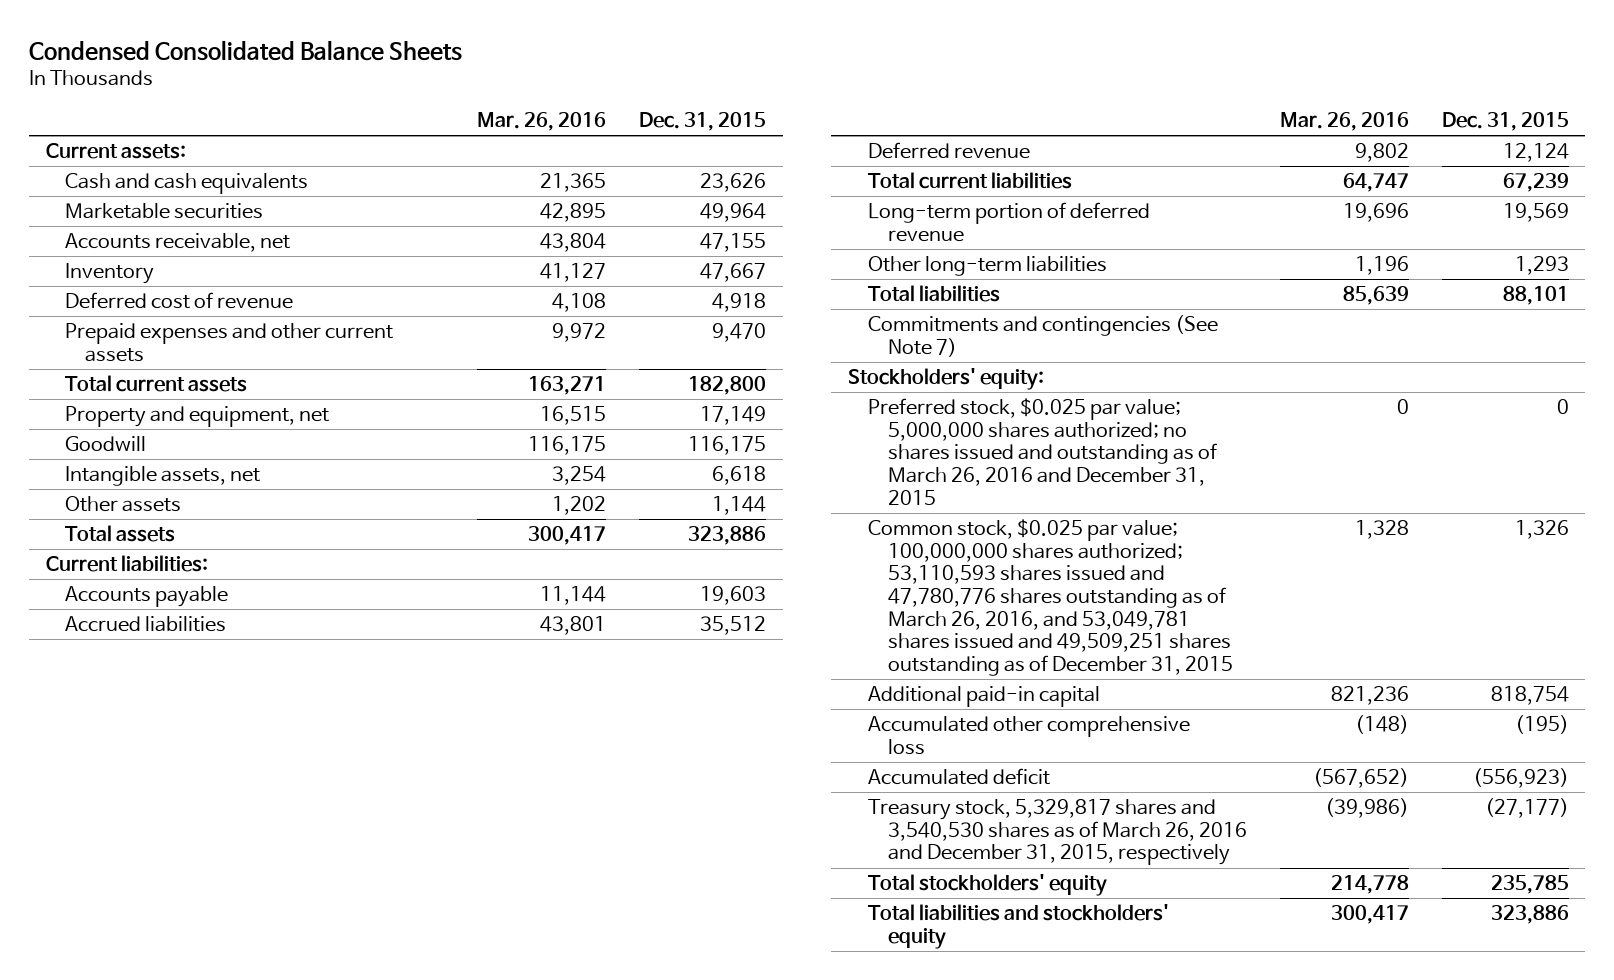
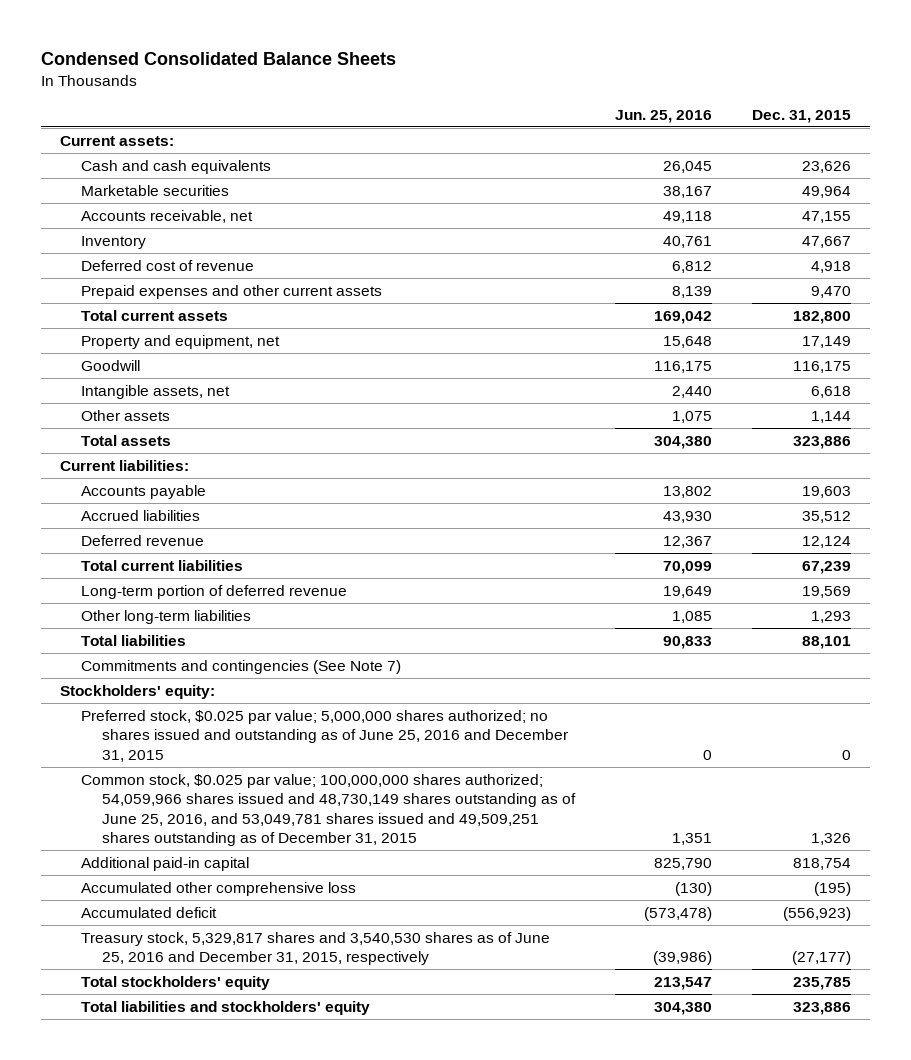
[477,111,607,131] Mar. 26, 2016 -> none
none -> [615,109,713,123] Jun. 25, 2016
[867,398,1217,505] Preferred stock, $0.025 par value; 5,000,000 shares authorized; no shares issued and outstanding as of March 26, 2016 and December 31, 2015 -> [81,709,569,762] Preferred stock, $0.025 par value; 5,000,000 shares authorized; no shares issued and outstanding as of June 25, 2016 and December 31, 2015
[867,519,1233,676] Common stock, $0.025 par value; 100,000,000 shares authorized; 53,110,593 shares issued and 47,780,776 shares outstanding as of March 26, 2016, and 53,049,781 shares issued and 49,509,251 shares outstanding as of December 31, 2015 -> [81,773,577,846] Common stock, $0.025 par value; 100,000,000 shares authorized; 54,059,966 shares issued and 48,730,149 shares outstanding as of June 25, 2016, and 53,049,781 shares issued and 49,509,251 shares outstanding as of December 31, 2015
[867,799,1247,866] Treasury stock, 5,329,817 shares and 3,540,530 shares as of March 26, 2016 and December 31, 2015, respectively -> [81,931,551,966] Treasury stock, 5,329,817 shares and 3,540,530 shares as of June 25, 2016 and December 31, 2015, respectively

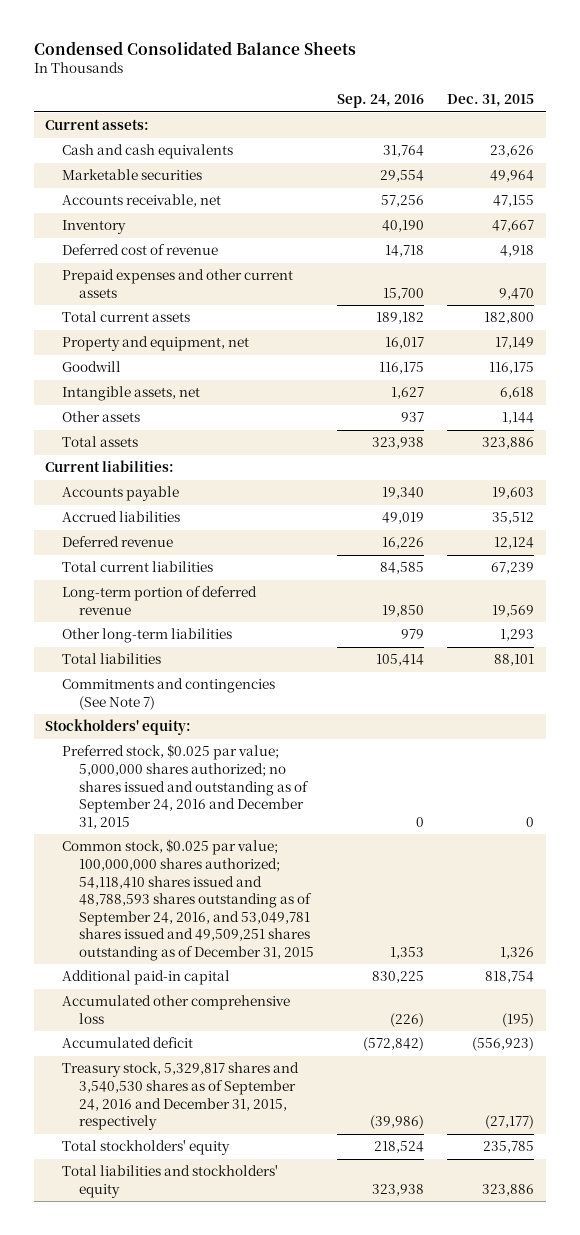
[615,109,713,123] Jun. 25, 2016 -> none
none -> [337,94,425,109] Sep. 24, 2016
[81,709,569,762] Preferred stock, $0.025 par value; 5,000,000 shares authorized; no shares issued and outstanding as of June 25, 2016 and December 31, 2015 -> [62,744,309,829] Preferred stock, $0.025 par value; 5,000,000 shares authorized; no shares issued and outstanding as of September 24, 2016 and December 31, 2015
[81,773,577,846] Common stock, $0.025 par value; 100,000,000 shares authorized; 54,059,966 shares issued and 48,730,149 shares outstanding as of June 25, 2016, and 53,049,781 shares issued and 49,509,251 shares outstanding as of December 31, 2015 -> [62,839,314,961] Common stock, $0.025 par value; 100,000,000 shares authorized; 54,118,410 shares issued and 48,788,593 shares outstanding as of September 24, 2016, and 53,049,781 shares issued and 49,509,251 shares outstanding as of December 31, 2015
[81,931,551,966] Treasury stock, 5,329,817 shares and 3,540,530 shares as of June 25, 2016 and December 31, 2015, respectively -> [62,1062,300,1131] Treasury stock, 5,329,817 shares and 3,540,530 shares as of September 24, 2016 and December 31, 2015, respectively

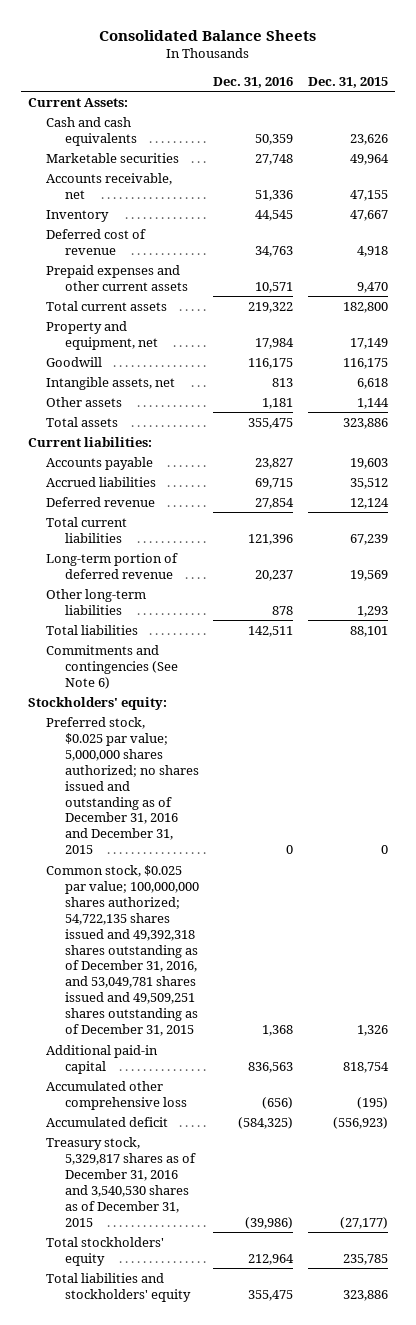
[33,40,356,55] Condensed Consolidated Balance Sheets -> [98,29,316,41] Consolidated Balance Sheets
[337,94,425,109] Sep. 24, 2016 -> none
none -> [213,76,294,88] Dec. 31, 2016
[45,119,150,131] Current assets: -> [27,97,128,107] Current Assets:
[62,678,276,711] Commitments and contingencies (See Note 7) -> [46,644,178,689] Commitments and contingencies (See Note 6)
[62,744,309,829] Preferred stock, $0.025 par value; 5,000,000 shares authorized; no shares issued and outstanding as of September 24, 2016 and December 31, 2015 -> [46,716,199,855] Preferred stock, $0.025 par value; 5,000,000 shares authorized; no shares issued and outstanding as of December 31, 2016 and December 31, 2015
[62,839,314,961] Common stock, $0.025 par value; 100,000,000 shares authorized; 54,118,410 shares issued and 48,788,593 shares outstanding as of September 24, 2016, and 53,049,781 shares issued and 49,509,251 shares outstanding as of December 31, 2015 -> [46,864,199,1037] Common stock, $0.025 par value; 100,000,000 shares authorized; 54,722,135 shares issued and 49,392,318 shares outstanding as of December 31, 2016, and 53,049,781 shares issued and 49,509,251 shares outstanding as of December 31, 2015
[62,1062,300,1131] Treasury stock, 5,329,817 shares and 3,540,530 shares as of September 24, 2016 and December 31, 2015, respectively -> [46,1136,196,1227] Treasury stock, 5,329,817 shares as of December 31, 2016 and 3,540,530 shares as of December 31, 2015

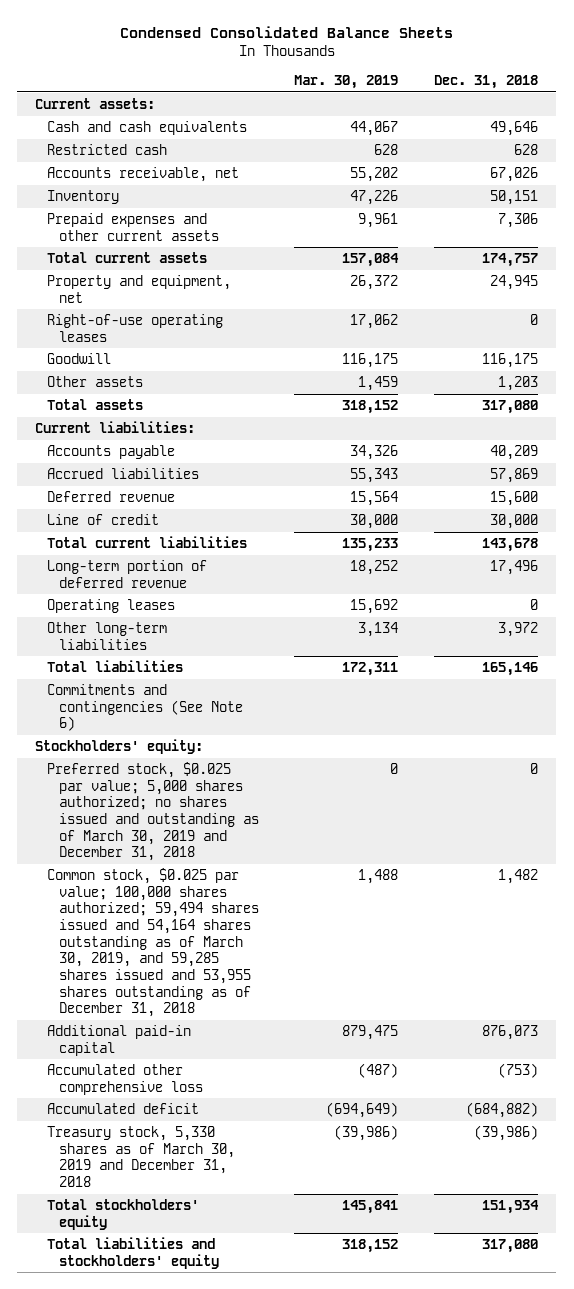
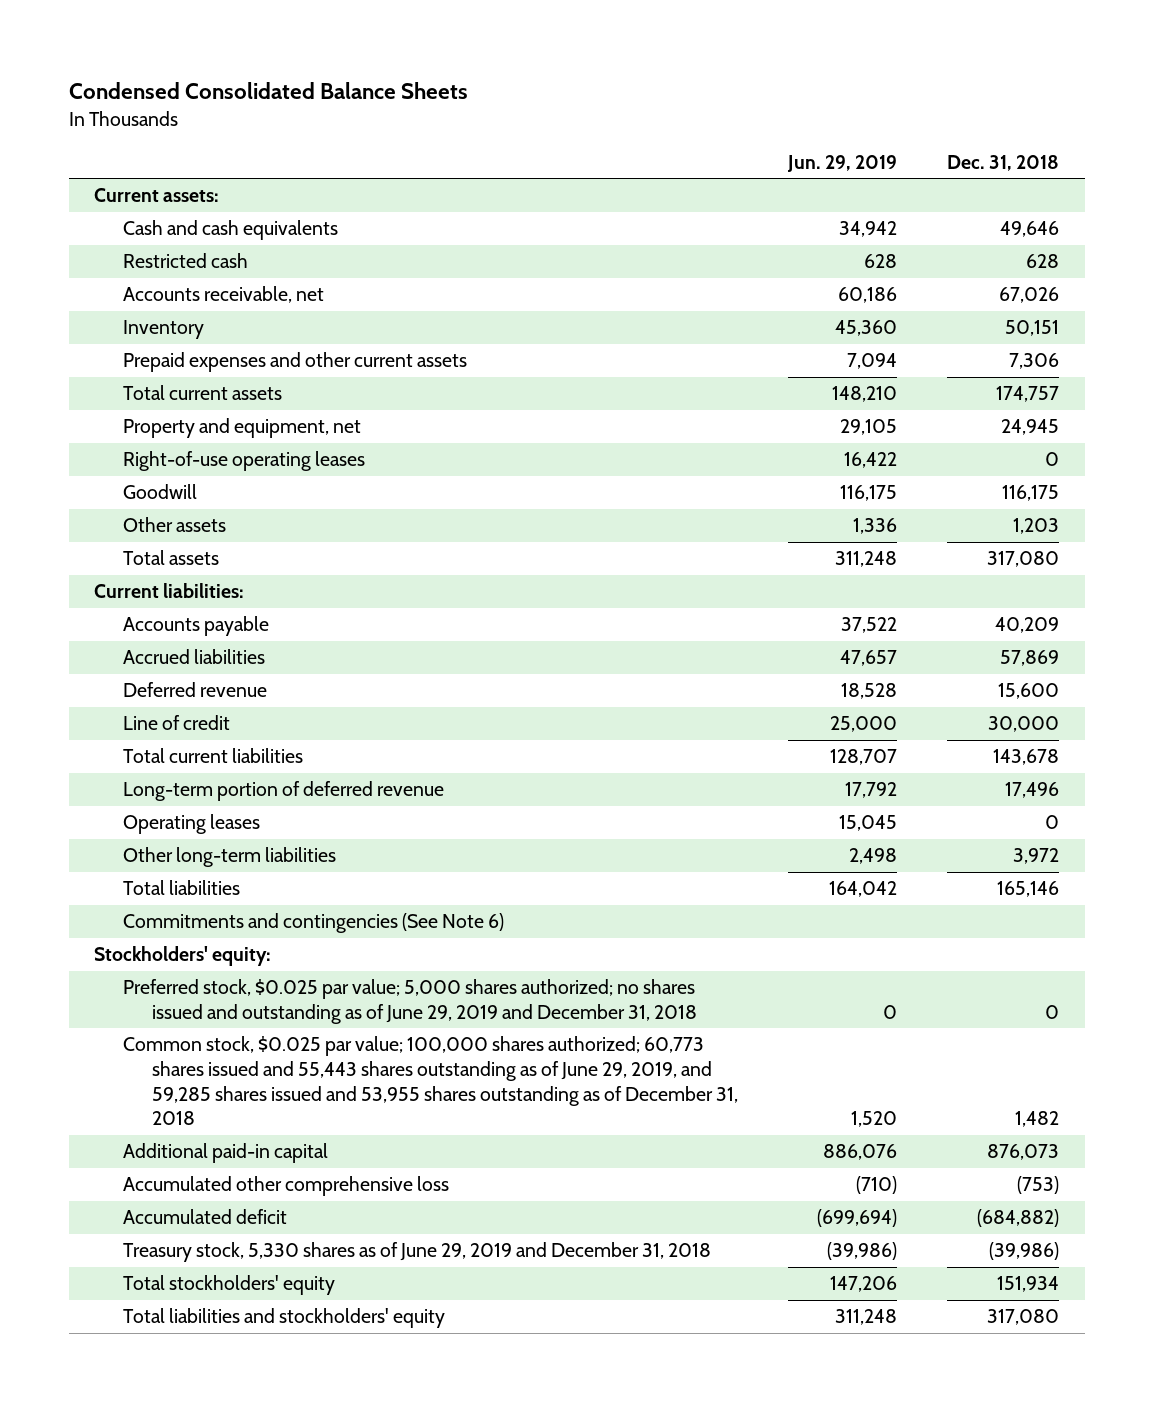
[294,74,399,89] Mar. 30, 2019 -> none
none -> [787,154,898,172] Jun. 29, 2019
[46,761,259,862] Preferred stock, $0.025 par value; 5,000 shares authorized; no shares issued and outstanding as of March 30, 2019 and December 31, 2018 -> [122,979,697,1024] Preferred stock, $0.025 par value; 5,000 shares authorized; no shares issued and outstanding as of June 29, 2019 and December 31, 2018
[46,867,259,1018] Common stock, $0.025 par value; 100,000 shares authorized; 59,494 shares issued and 54,164 shares outstanding as of March 30, 2019, and 59,285 shares issued and 53,955 shares outstanding as of December 31, 2018 -> [122,1036,738,1126] Common stock, $0.025 par value; 100,000 shares authorized; 60,773 shares issued and 55,443 shares outstanding as of June 29, 2019, and 59,285 shares issued and 53,955 shares outstanding as of December 31, 2018
[46,1125,235,1187] Treasury stock, 5,330 shares as of March 30, 2019 and December 31, 2018 -> [122,1242,711,1263] Treasury stock, 5,330 shares as of June 29, 2019 and December 31, 2018

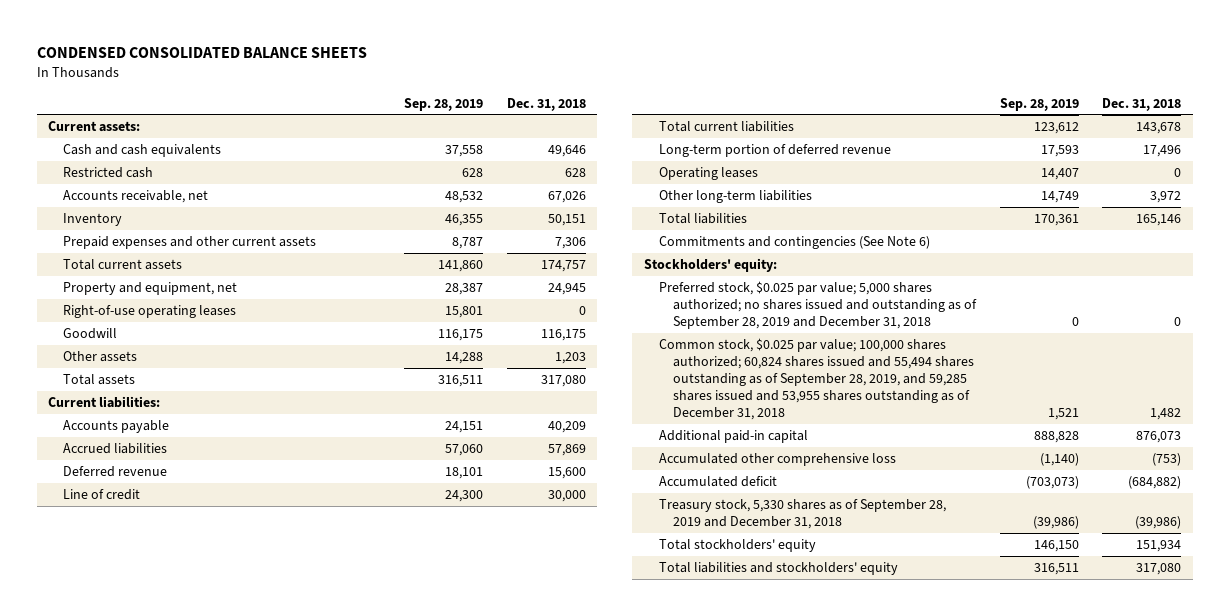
[68,82,468,100] Condensed Consolidated Balance Sheets -> [36,47,367,59] CONDENSED CONSOLIDATED BALANCE SHEETS
[787,154,898,172] Jun. 29, 2019 -> none
none -> [404,97,484,111] Sep. 28, 2019
[122,979,697,1024] Preferred stock, $0.025 par value; 5,000 shares authorized; no shares issued and outstanding as of June 29, 2019 and December 31, 2018 -> [658,281,978,330] Preferred stock, $0.025 par value; 5,000 shares authorized; no shares issued and outstanding as of September 28, 2019 and December 31, 2018
[122,1036,738,1126] Common stock, $0.025 par value; 100,000 shares authorized; 60,773 shares issued and 55,443 shares outstanding as of June 29, 2019, and 59,285 shares issued and 53,955 shares outstanding as of December 31, 2018 -> [658,338,975,421] Common stock, $0.025 par value; 100,000 shares authorized; 60,824 shares issued and 55,494 shares outstanding as of September 28, 2019, and 59,285 shares issued and 53,955 shares outstanding as of December 31, 2018
[122,1242,711,1263] Treasury stock, 5,330 shares as of June 29, 2019 and December 31, 2018 -> [658,499,946,530] Treasury stock, 5,330 shares as of September 28, 2019 and December 31, 2018

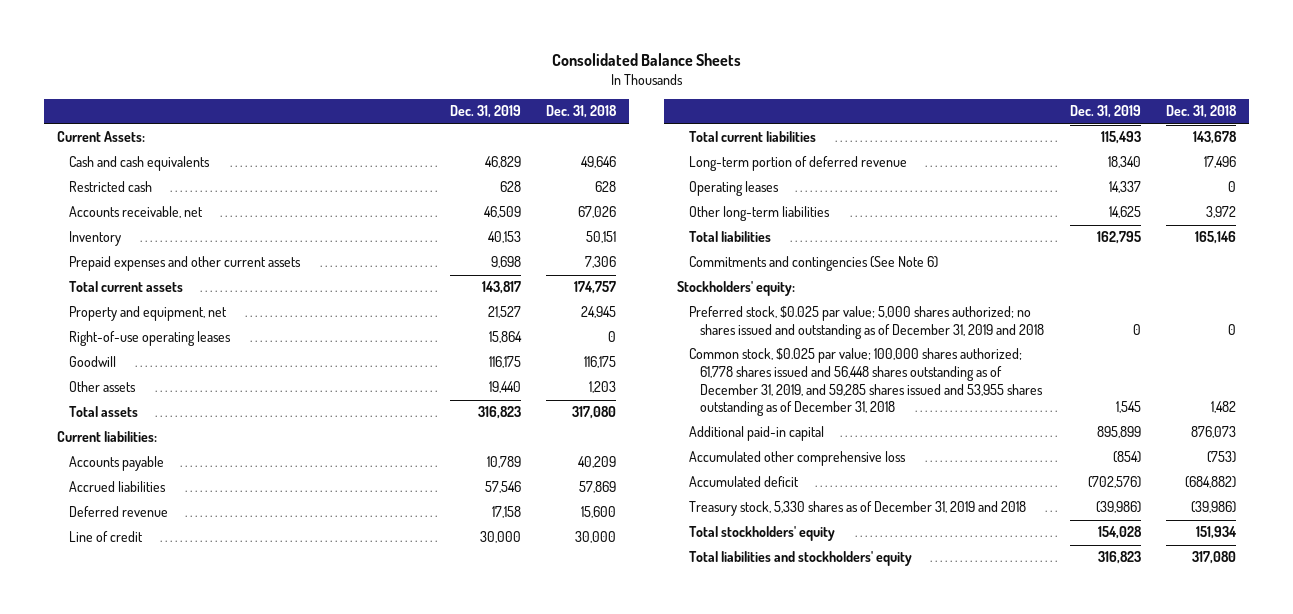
[36,47,367,59] CONDENSED CONSOLIDATED BALANCE SHEETS -> [551,53,741,67] Consolidated Balance Sheets
[404,97,484,111] Sep. 28, 2019 -> none
none -> [449,105,521,119] Dec. 31, 2019
[48,121,141,133] Current assets: -> [56,131,145,143] Current Assets:
[658,281,978,330] Preferred stock, $0.025 par value; 5,000 shares authorized; no shares issued and outstanding as of September 28, 2019 and December 31, 2018 -> [688,306,1045,340] Preferred stock, $0.025 par value; 5,000 shares authorized; no shares issued and outstanding as of December 31, 2019 and 2018
[658,338,975,421] Common stock, $0.025 par value; 100,000 shares authorized; 60,824 shares issued and 55,494 shares outstanding as of September 28, 2019, and 59,285 shares issued and 53,955 shares outstanding as of December 31, 2018 -> [688,348,1044,417] Common stock, $0.025 par value; 100,000 shares authorized; 61,778 shares issued and 56,448 shares outstanding as of December 31, 2019, and 59,285 shares issued and 53,955 shares outstanding as of December 31, 2018
[658,499,946,530] Treasury stock, 5,330 shares as of September 28, 2019 and December 31, 2018 -> [688,501,1026,517] Treasury stock, 5,330 shares as of December 31, 2019 and 2018

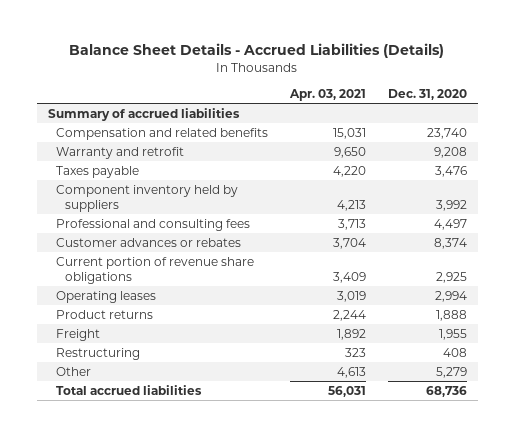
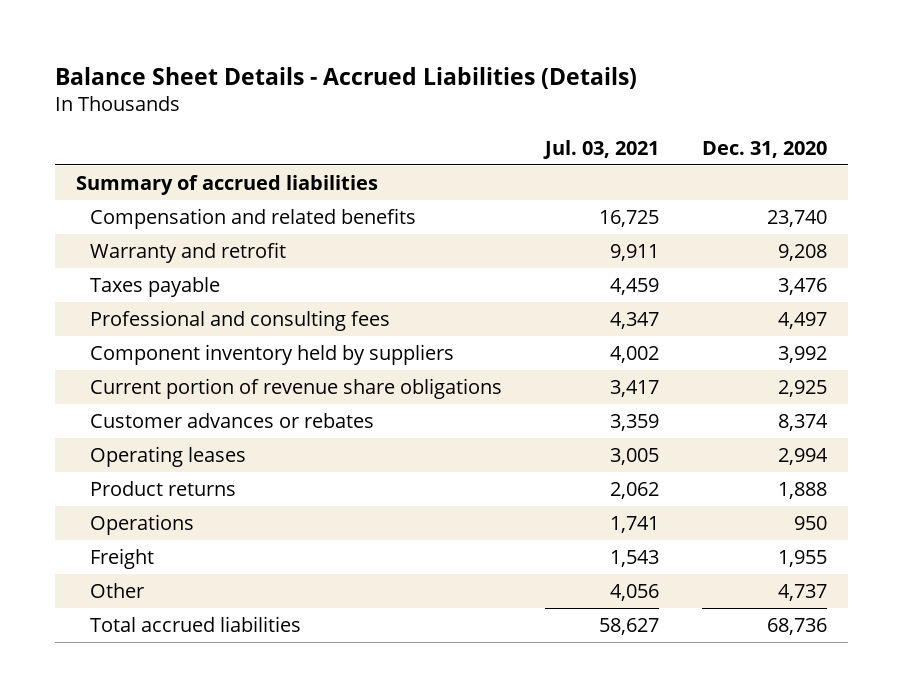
[289,88,367,101] Apr. 03, 2021 -> none
none -> [542,139,659,159] Jul. 03, 2021
[56,184,239,212] Component inventory held by suppliers -> [89,343,454,365] Component inventory held by suppliers
[56,237,242,247] Customer advances or rebates -> [89,412,374,428] Customer advances or rebates
none -> [89,513,194,535] Operations
[56,347,141,360] Restructuring -> none
[436,366,468,378] 5,279 -> [777,583,827,601] 4,737

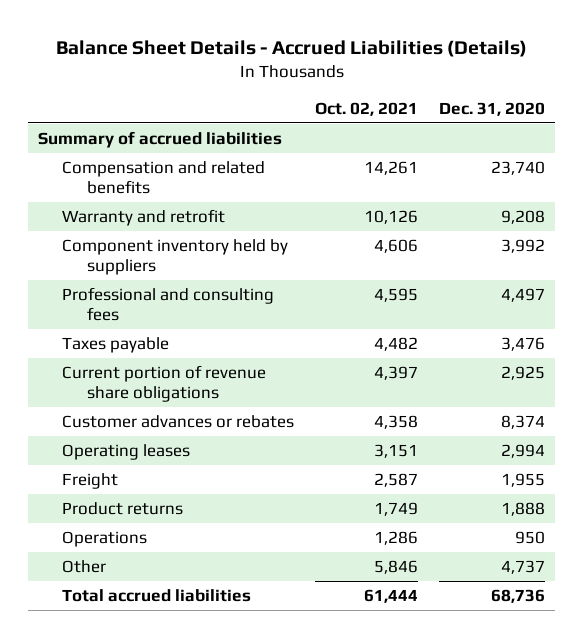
[542,139,659,159] Jul. 03, 2021 -> none
none -> [315,101,419,116] Oct. 02, 2021
[89,309,390,331] Professional and consulting fees -> [62,286,275,322] Professional and consulting fees
[89,276,220,297] Taxes payable -> [62,336,170,353] Taxes payable
[89,547,154,569] Freight -> [62,472,119,489] Freight

